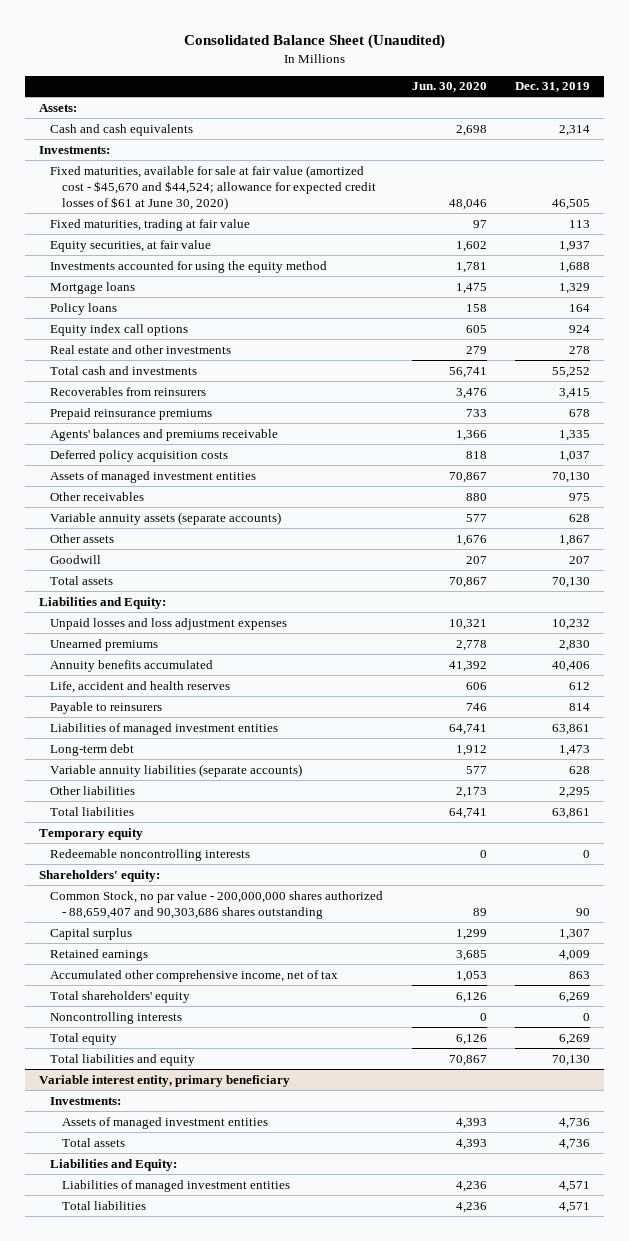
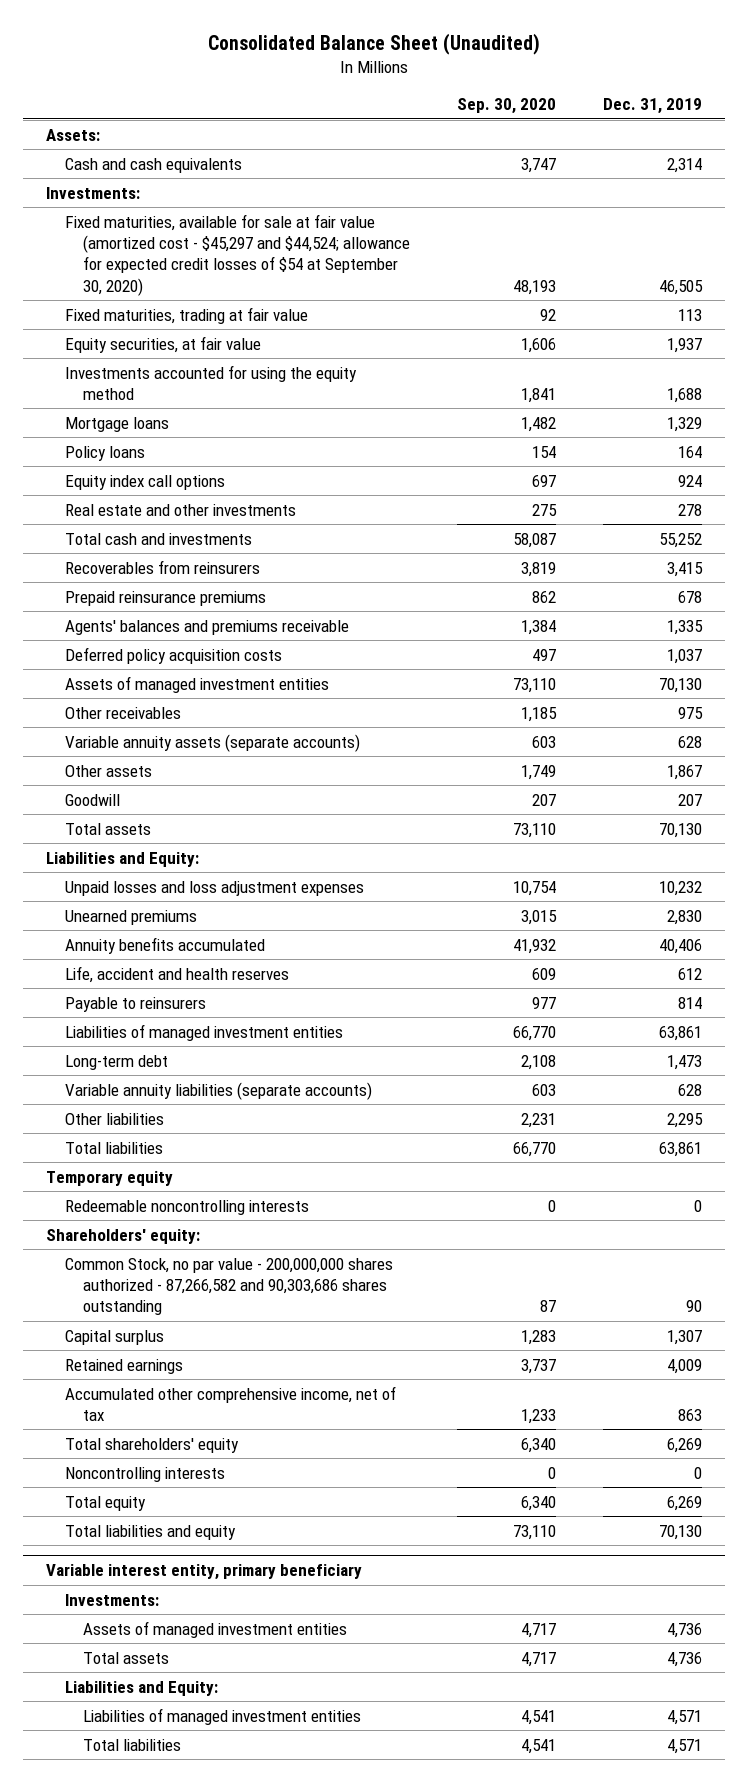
[411,82,487,93] Jun. 30, 2020 -> none
none -> [456,98,556,115] Sep. 30, 2020
[50,164,376,210] Fixed maturities, available for sale at fair value (amortized cost - $45,670 and $44,524; allowance for expected credit losses of $61 at June 30, 2020) -> [64,213,410,296] Fixed maturities, available for sale at fair value (amortized cost - $45,297 and $44,524; allowance for expected credit losses of $54 at September 30, 2020)
[50,890,384,919] Common Stock, no par value - 200,000,000 shares authorized - 88,659,407 and 90,303,686 shares outstanding -> [64,1257,393,1316] Common Stock, no par value - 200,000,000 shares authorized - 87,266,582 and 90,303,686 shares outstanding

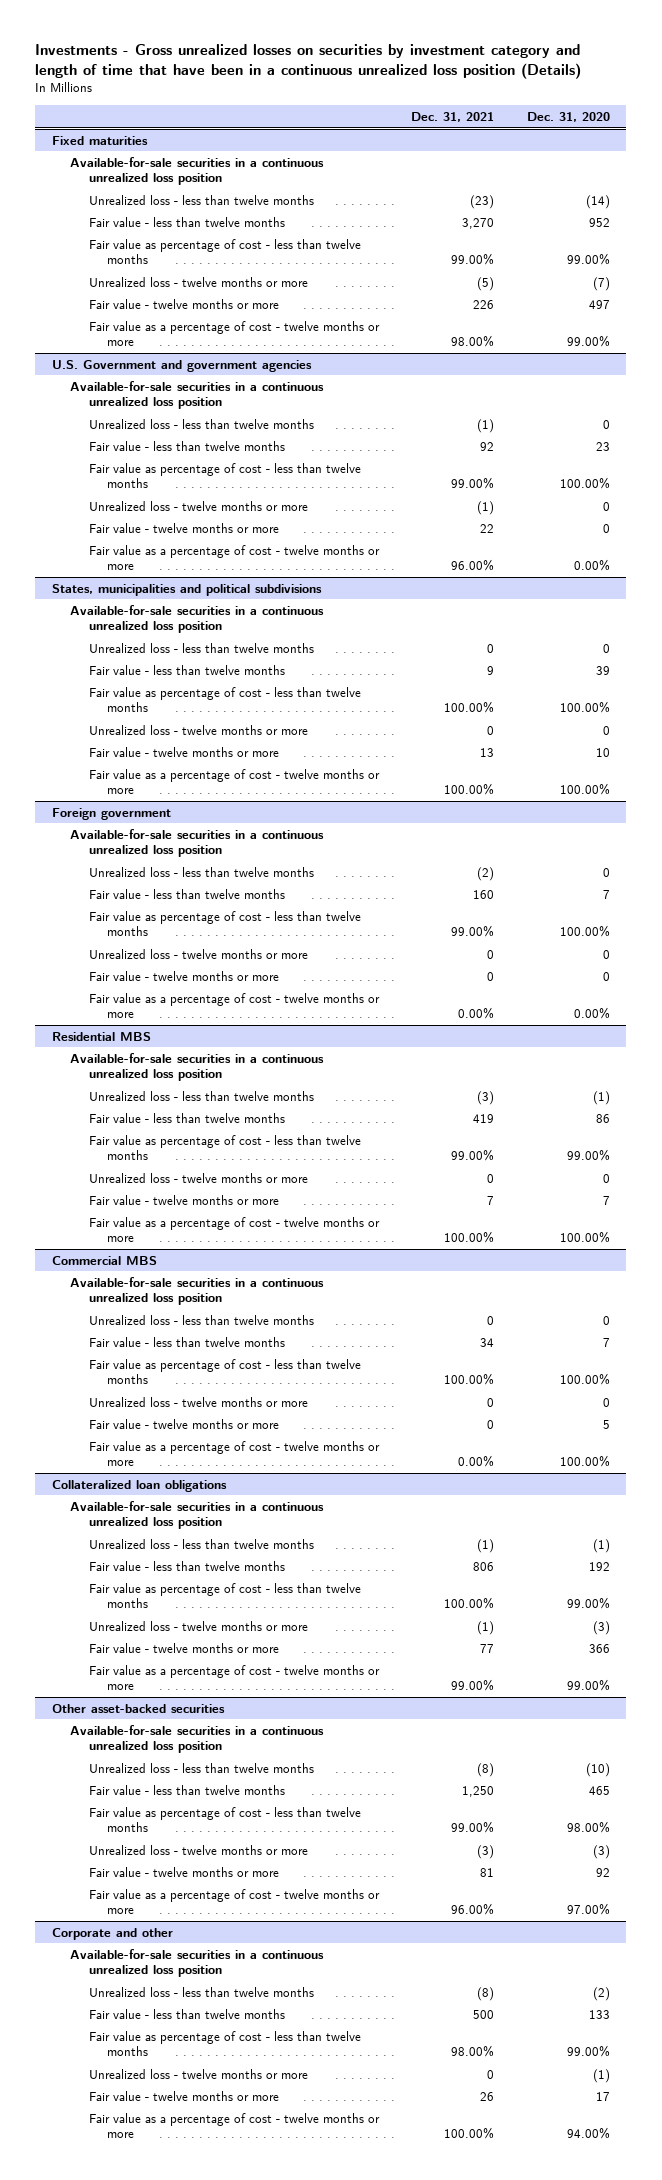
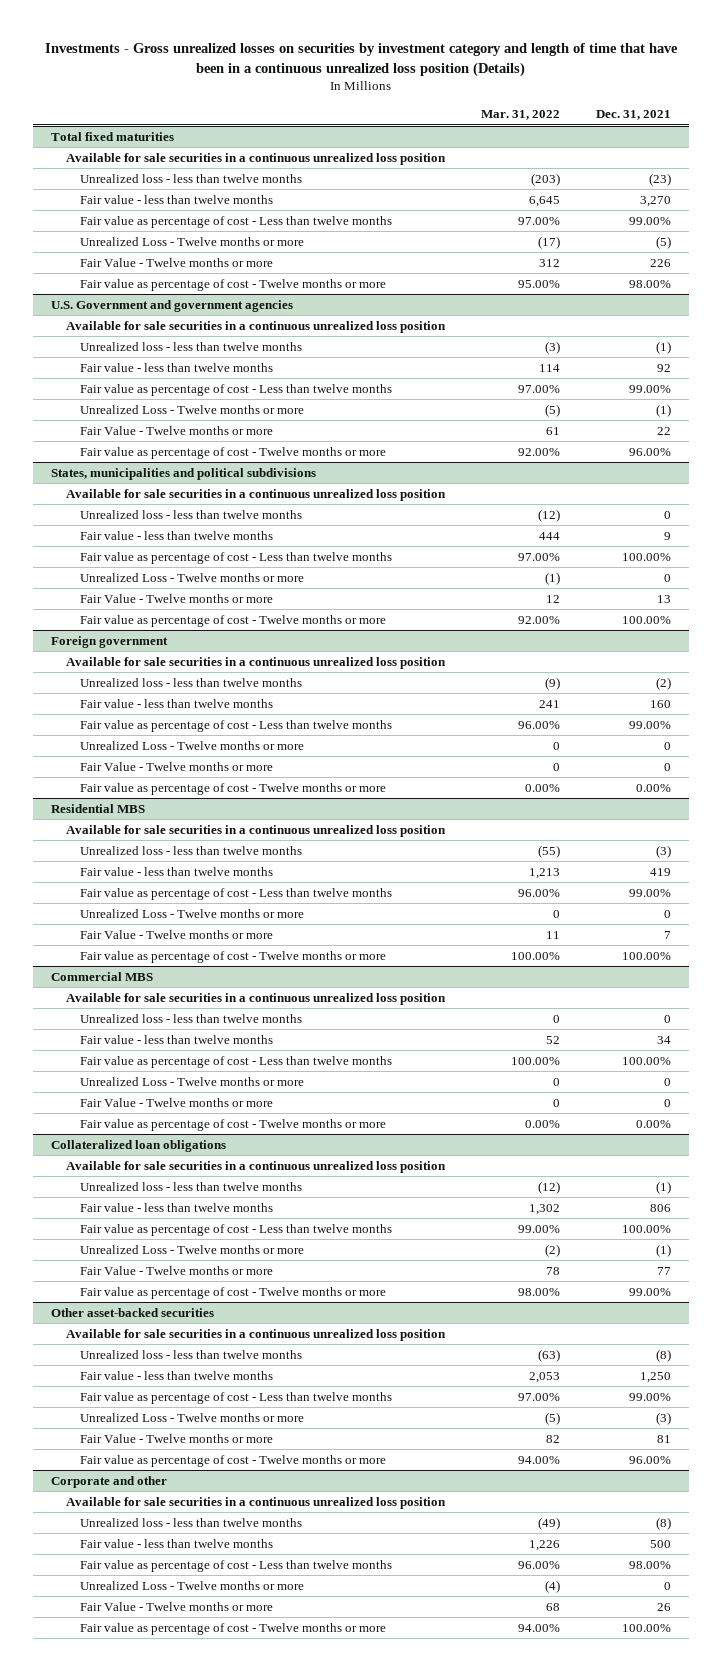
[526,111,610,122] Dec. 31, 2020 -> none
none -> [480,110,560,121] Mar. 31, 2022
[51,135,148,145] Fixed maturities -> [51,131,175,141] Total fixed maturities
[70,156,325,185] Available-for-sale securities in a continuous unrealized loss position -> [65,152,446,165] Available for sale securities in a continuous unrealized loss position
[88,238,361,264] Fair value as percentage of cost - less than twelve months -> [79,215,392,228] Fair value as percentage of cost - Less than twelve months
[88,276,308,287] Unrealized loss - twelve months or more -> [79,236,304,246] Unrealized Loss - Twelve months or more
[88,298,279,309] Fair value - twelve months or more -> [79,257,273,267] Fair Value - Twelve months or more
[88,320,380,346] Fair value as a percentage of cost - twelve months or more -> [79,278,386,291] Fair value as percentage of cost - Twelve months or more
[70,380,325,409] Available-for-sale securities in a continuous unrealized loss position -> [65,320,446,333] Available for sale securities in a continuous unrealized loss position
[88,462,361,488] Fair value as percentage of cost - less than twelve months -> [79,383,392,396] Fair value as percentage of cost - Less than twelve months
[88,500,308,511] Unrealized loss - twelve months or more -> [79,404,304,414] Unrealized Loss - Twelve months or more
[88,522,279,533] Fair value - twelve months or more -> [79,425,273,435] Fair Value - Twelve months or more
[88,544,380,570] Fair value as a percentage of cost - twelve months or more -> [79,446,386,459] Fair value as percentage of cost - Twelve months or more
[70,604,325,633] Available-for-sale securities in a continuous unrealized loss position -> [65,488,446,501] Available for sale securities in a continuous unrealized loss position
[88,686,361,712] Fair value as percentage of cost - less than twelve months -> [79,551,392,564] Fair value as percentage of cost - Less than twelve months
[88,724,308,735] Unrealized loss - twelve months or more -> [79,572,304,582] Unrealized Loss - Twelve months or more
[88,746,279,757] Fair value - twelve months or more -> [79,593,273,603] Fair Value - Twelve months or more
[88,768,380,794] Fair value as a percentage of cost - twelve months or more -> [79,614,386,627] Fair value as percentage of cost - Twelve months or more
[70,828,325,857] Available-for-sale securities in a continuous unrealized loss position -> [65,656,446,669] Available for sale securities in a continuous unrealized loss position
[88,910,361,936] Fair value as percentage of cost - less than twelve months -> [79,719,392,732] Fair value as percentage of cost - Less than twelve months
[88,948,308,959] Unrealized loss - twelve months or more -> [79,740,304,750] Unrealized Loss - Twelve months or more
[88,970,279,981] Fair value - twelve months or more -> [79,761,273,771] Fair Value - Twelve months or more
[88,992,380,1018] Fair value as a percentage of cost - twelve months or more -> [79,782,386,795] Fair value as percentage of cost - Twelve months or more
[70,1052,325,1081] Available-for-sale securities in a continuous unrealized loss position -> [65,824,446,837] Available for sale securities in a continuous unrealized loss position
[88,1134,361,1160] Fair value as percentage of cost - less than twelve months -> [79,887,392,900] Fair value as percentage of cost - Less than twelve months
[88,1172,308,1183] Unrealized loss - twelve months or more -> [79,908,304,918] Unrealized Loss - Twelve months or more
[88,1194,279,1205] Fair value - twelve months or more -> [79,929,273,939] Fair Value - Twelve months or more
[88,1216,380,1242] Fair value as a percentage of cost - twelve months or more -> [79,950,386,963] Fair value as percentage of cost - Twelve months or more
[70,1276,325,1305] Available-for-sale securities in a continuous unrealized loss position -> [65,992,446,1005] Available for sale securities in a continuous unrealized loss position
[88,1358,361,1384] Fair value as percentage of cost - less than twelve months -> [79,1055,392,1068] Fair value as percentage of cost - Less than twelve months
[88,1396,308,1407] Unrealized loss - twelve months or more -> [79,1076,304,1086] Unrealized Loss - Twelve months or more
[88,1418,279,1429] Fair value - twelve months or more -> [79,1097,273,1107] Fair Value - Twelve months or more
[88,1440,380,1466] Fair value as a percentage of cost - twelve months or more -> [79,1118,386,1131] Fair value as percentage of cost - Twelve months or more
[70,1500,325,1529] Available-for-sale securities in a continuous unrealized loss position -> [65,1160,446,1173] Available for sale securities in a continuous unrealized loss position
[88,1582,361,1608] Fair value as percentage of cost - less than twelve months -> [79,1223,392,1236] Fair value as percentage of cost - Less than twelve months
[88,1620,308,1631] Unrealized loss - twelve months or more -> [79,1244,304,1254] Unrealized Loss - Twelve months or more
[88,1642,279,1653] Fair value - twelve months or more -> [79,1265,273,1275] Fair Value - Twelve months or more
[88,1664,380,1690] Fair value as a percentage of cost - twelve months or more -> [79,1286,386,1299] Fair value as percentage of cost - Twelve months or more
[70,1724,325,1753] Available-for-sale securities in a continuous unrealized loss position -> [65,1328,446,1341] Available for sale securities in a continuous unrealized loss position
[88,1806,361,1832] Fair value as percentage of cost - less than twelve months -> [79,1391,392,1404] Fair value as percentage of cost - Less than twelve months
[88,1844,308,1855] Unrealized loss - twelve months or more -> [79,1412,304,1422] Unrealized Loss - Twelve months or more
[88,1866,279,1877] Fair value - twelve months or more -> [79,1433,273,1443] Fair Value - Twelve months or more
[88,1888,380,1914] Fair value as a percentage of cost - twelve months or more -> [79,1454,386,1467] Fair value as percentage of cost - Twelve months or more
[70,1948,325,1977] Available-for-sale securities in a continuous unrealized loss position -> [65,1496,446,1509] Available for sale securities in a continuous unrealized loss position
[88,2030,361,2056] Fair value as percentage of cost - less than twelve months -> [79,1559,392,1572] Fair value as percentage of cost - Less than twelve months
[88,2068,308,2079] Unrealized loss - twelve months or more -> [79,1580,304,1590] Unrealized Loss - Twelve months or more
[88,2090,279,2101] Fair value - twelve months or more -> [79,1601,273,1611] Fair Value - Twelve months or more
[88,2112,380,2138] Fair value as a percentage of cost - twelve months or more -> [79,1622,386,1635] Fair value as percentage of cost - Twelve months or more

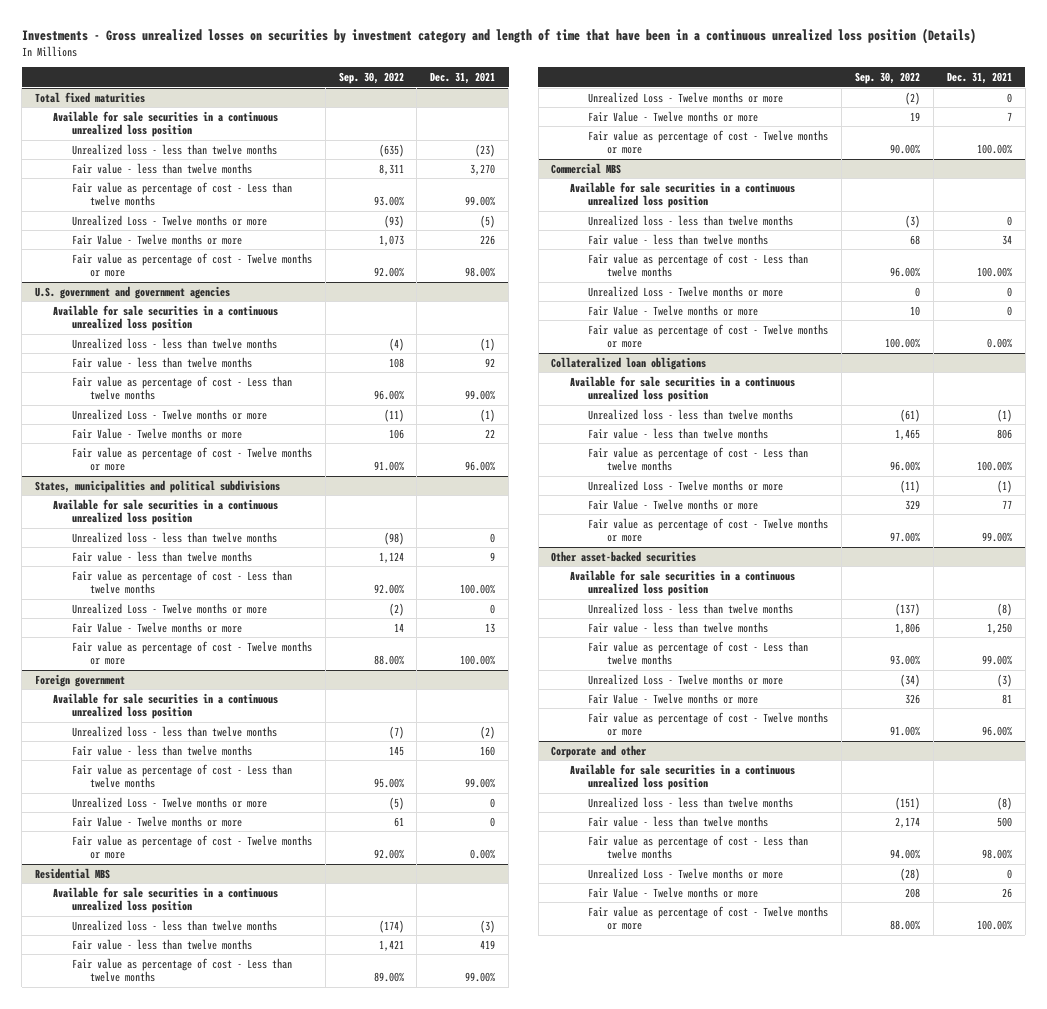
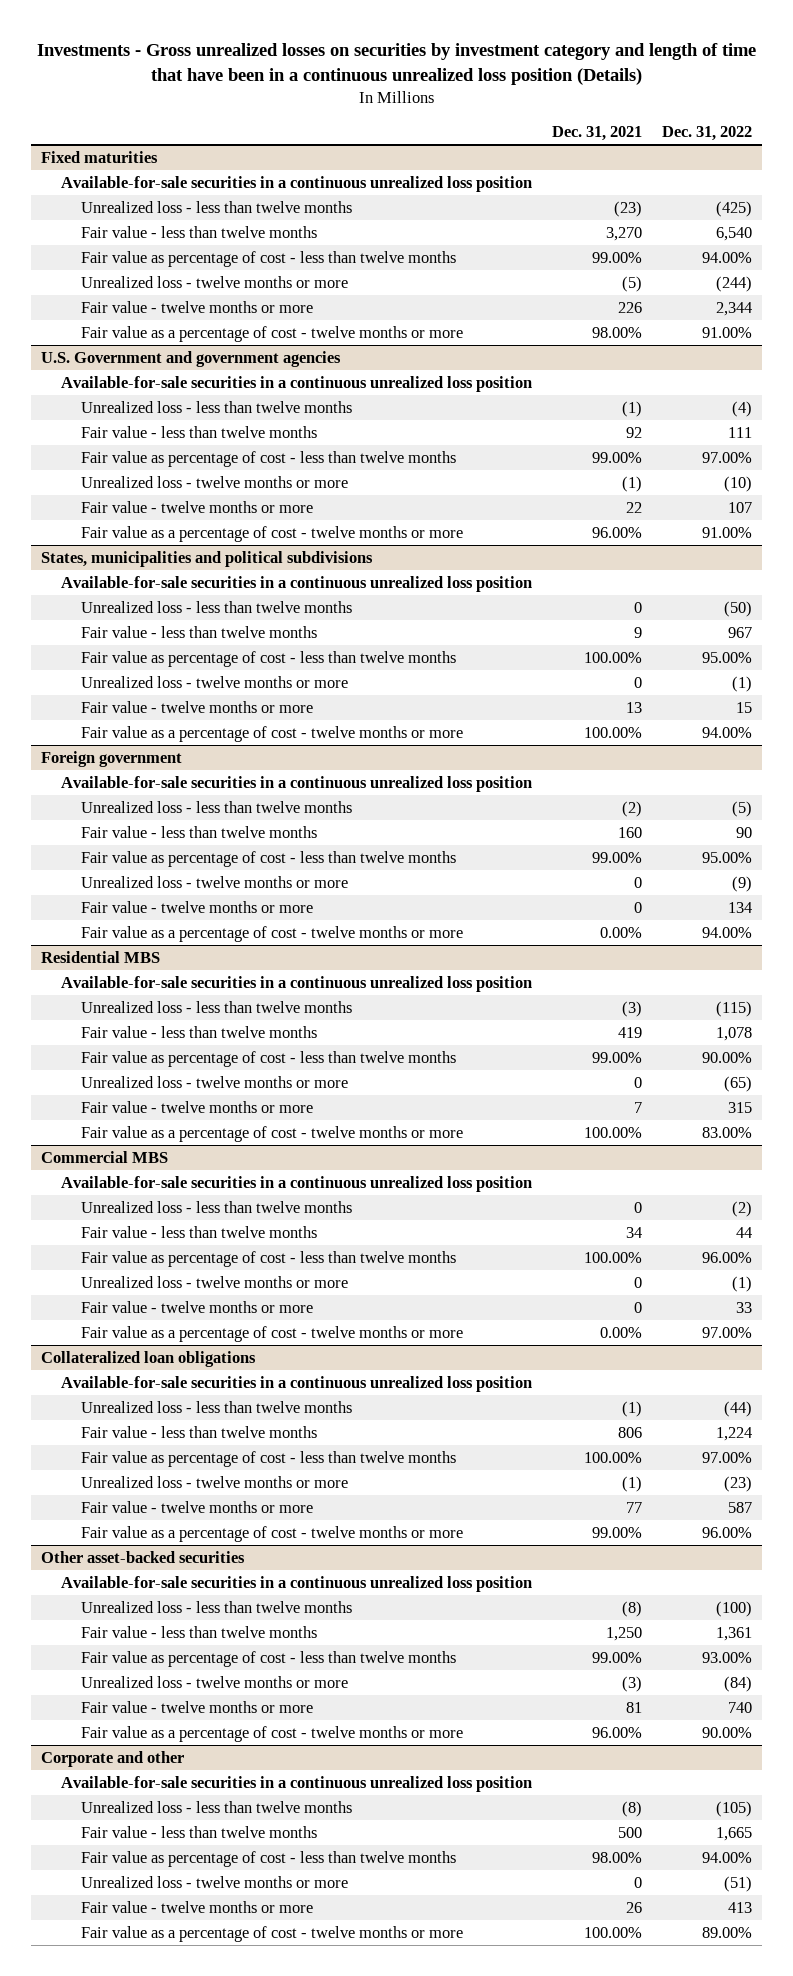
[338,72,404,85] Sep. 30, 2022 -> none
none -> [662,126,753,142] Dec. 31, 2022
[34,91,145,103] Total fixed maturities -> [40,150,158,163] Fixed maturities
[53,110,279,138] Available for sale securities in a continuous unrealized loss position -> [61,175,533,192] Available-for-sale securities in a continuous unrealized loss position
[71,181,292,207] Fair value as percentage of cost - Less than twelve months -> [81,250,457,267] Fair value as percentage of cost - less than twelve months
[71,214,267,226] Unrealized Loss - Twelve months or more -> [81,275,349,288] Unrealized loss - twelve months or more
[71,233,242,245] Fair Value - Twelve months or more -> [81,300,314,313] Fair value - twelve months or more
[71,252,312,278] Fair value as percentage of cost - Twelve months or more -> [81,325,464,342] Fair value as a percentage of cost - twelve months or more
[34,285,230,299] U.S. government and government agencies -> [40,350,341,367] U.S. Government and government agencies
[53,304,279,332] Available for sale securities in a continuous unrealized loss position -> [61,375,533,392] Available-for-sale securities in a continuous unrealized loss position
[71,375,292,401] Fair value as percentage of cost - Less than twelve months -> [81,450,457,467] Fair value as percentage of cost - less than twelve months
[71,408,267,420] Unrealized Loss - Twelve months or more -> [81,475,349,488] Unrealized loss - twelve months or more
[71,427,242,439] Fair Value - Twelve months or more -> [81,500,314,513] Fair value - twelve months or more
[71,446,312,472] Fair value as percentage of cost - Twelve months or more -> [81,525,464,542] Fair value as a percentage of cost - twelve months or more
[53,498,279,526] Available for sale securities in a continuous unrealized loss position -> [61,575,533,592] Available-for-sale securities in a continuous unrealized loss position
[71,569,292,595] Fair value as percentage of cost - Less than twelve months -> [81,650,457,667] Fair value as percentage of cost - less than twelve months
[71,602,267,614] Unrealized Loss - Twelve months or more -> [81,675,349,688] Unrealized loss - twelve months or more
[71,621,242,633] Fair Value - Twelve months or more -> [81,700,314,713] Fair value - twelve months or more
[71,640,312,666] Fair value as percentage of cost - Twelve months or more -> [81,725,464,742] Fair value as a percentage of cost - twelve months or more
[53,692,279,720] Available for sale securities in a continuous unrealized loss position -> [61,775,533,792] Available-for-sale securities in a continuous unrealized loss position
[71,763,292,789] Fair value as percentage of cost - Less than twelve months -> [81,850,457,867] Fair value as percentage of cost - less than twelve months
[71,796,267,808] Unrealized Loss - Twelve months or more -> [81,875,349,888] Unrealized loss - twelve months or more
[71,815,242,827] Fair Value - Twelve months or more -> [81,900,314,913] Fair value - twelve months or more
[71,834,312,860] Fair value as percentage of cost - Twelve months or more -> [81,925,464,942] Fair value as a percentage of cost - twelve months or more
[53,886,279,914] Available for sale securities in a continuous unrealized loss position -> [61,975,533,992] Available-for-sale securities in a continuous unrealized loss position
[71,957,292,983] Fair value as percentage of cost - Less than twelve months -> [81,1050,457,1067] Fair value as percentage of cost - less than twelve months
[588,91,784,103] Unrealized Loss - Twelve months or more -> [81,1075,349,1088] Unrealized loss - twelve months or more
[588,110,759,122] Fair Value - Twelve months or more -> [81,1100,314,1113] Fair value - twelve months or more
[588,129,829,155] Fair value as percentage of cost - Twelve months or more -> [81,1125,464,1142] Fair value as a percentage of cost - twelve months or more
[569,181,795,209] Available for sale securities in a continuous unrealized loss position -> [61,1175,533,1192] Available-for-sale securities in a continuous unrealized loss position
[588,252,809,278] Fair value as percentage of cost - Less than twelve months -> [81,1250,457,1267] Fair value as percentage of cost - less than twelve months
[588,285,784,297] Unrealized Loss - Twelve months or more -> [81,1275,349,1288] Unrealized loss - twelve months or more
[588,304,759,316] Fair Value - Twelve months or more -> [81,1300,314,1313] Fair value - twelve months or more
[588,323,829,349] Fair value as percentage of cost - Twelve months or more -> [81,1325,464,1342] Fair value as a percentage of cost - twelve months or more
[569,375,795,403] Available for sale securities in a continuous unrealized loss position -> [61,1375,533,1392] Available-for-sale securities in a continuous unrealized loss position
[588,446,809,472] Fair value as percentage of cost - Less than twelve months -> [81,1450,457,1467] Fair value as percentage of cost - less than twelve months
[588,479,784,491] Unrealized Loss - Twelve months or more -> [81,1475,349,1488] Unrealized loss - twelve months or more
[588,498,759,510] Fair Value - Twelve months or more -> [81,1500,314,1513] Fair value - twelve months or more
[588,517,829,543] Fair value as percentage of cost - Twelve months or more -> [81,1525,464,1542] Fair value as a percentage of cost - twelve months or more
[569,569,795,597] Available for sale securities in a continuous unrealized loss position -> [61,1575,533,1592] Available-for-sale securities in a continuous unrealized loss position
[588,640,809,666] Fair value as percentage of cost - Less than twelve months -> [81,1650,457,1667] Fair value as percentage of cost - less than twelve months
[588,673,784,685] Unrealized Loss - Twelve months or more -> [81,1675,349,1688] Unrealized loss - twelve months or more
[588,692,759,704] Fair Value - Twelve months or more -> [81,1700,314,1713] Fair value - twelve months or more
[588,711,829,737] Fair value as percentage of cost - Twelve months or more -> [81,1725,464,1742] Fair value as a percentage of cost - twelve months or more
[569,763,795,791] Available for sale securities in a continuous unrealized loss position -> [61,1775,533,1792] Available-for-sale securities in a continuous unrealized loss position
[588,834,809,860] Fair value as percentage of cost - Less than twelve months -> [81,1850,457,1867] Fair value as percentage of cost - less than twelve months
[588,867,784,879] Unrealized Loss - Twelve months or more -> [81,1875,349,1888] Unrealized loss - twelve months or more
[588,886,759,898] Fair Value - Twelve months or more -> [81,1900,314,1913] Fair value - twelve months or more
[588,905,829,931] Fair value as percentage of cost - Twelve months or more -> [81,1925,464,1942] Fair value as a percentage of cost - twelve months or more

